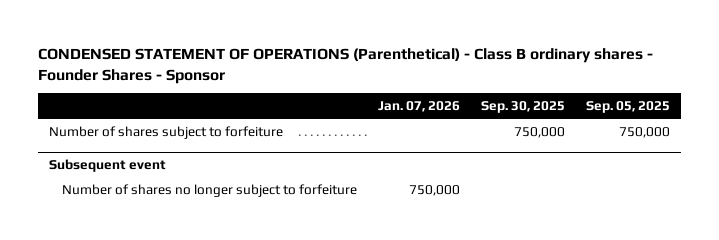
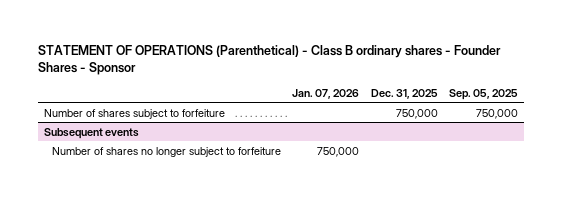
[38,47,654,84] CONDENSED STATEMENT OF OPERATIONS (Parenthetical) - Class B ordinary shares - Founder Shares - Sponsor -> [37,45,501,76] STATEMENT OF OPERATIONS (Parenthetical) - Class B ordinary shares - Founder Shares - Sponsor
[480,101,565,114] Sep. 30, 2025 -> none
none -> [370,88,438,99] Dec. 31, 2025
[48,158,166,172] Subsequent event -> [43,127,139,139] Subsequent events

